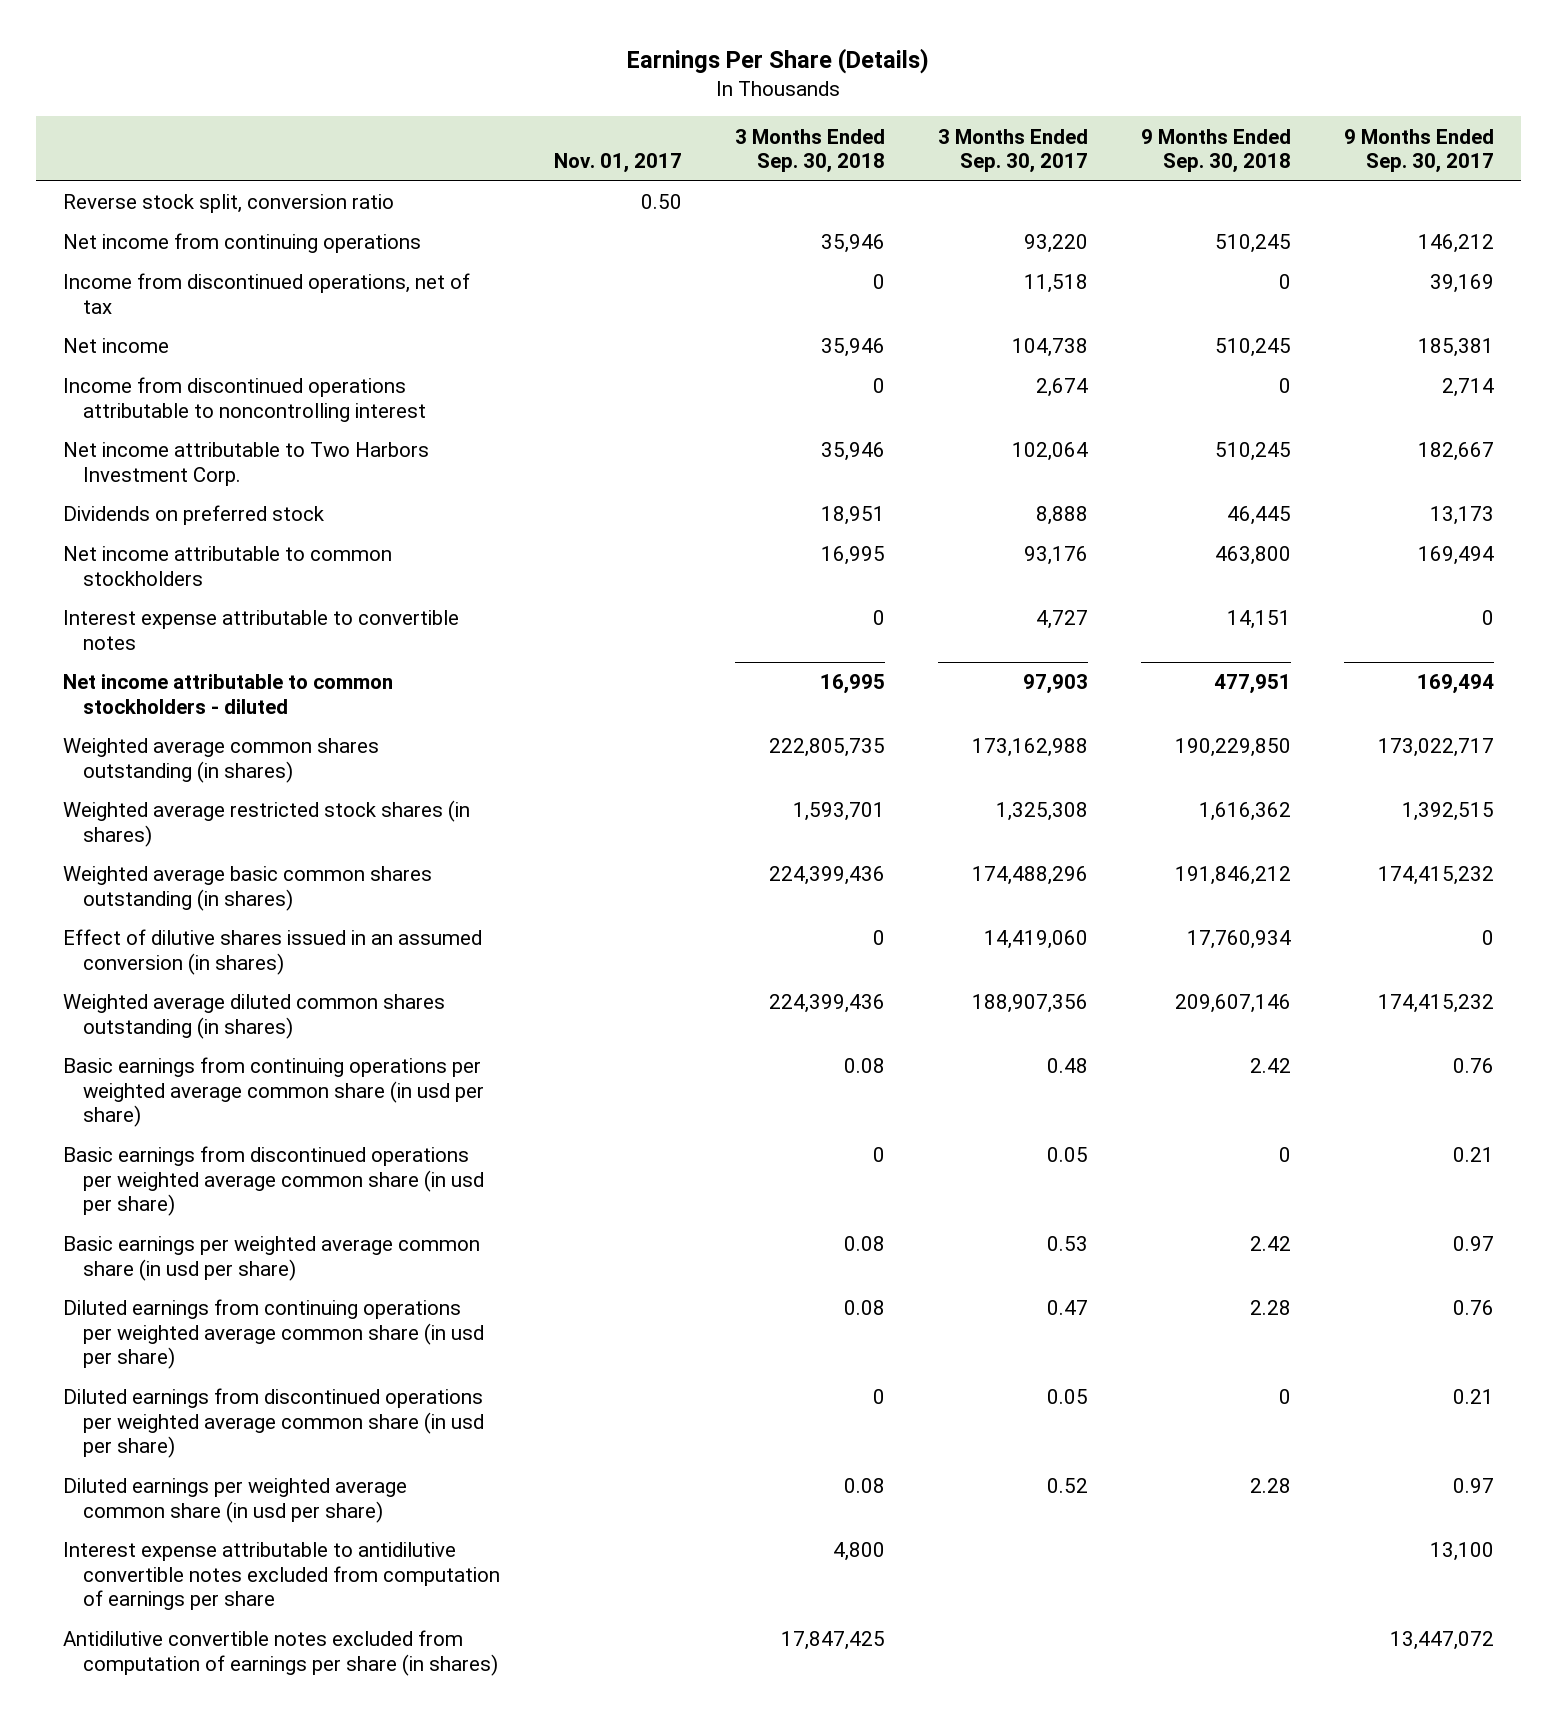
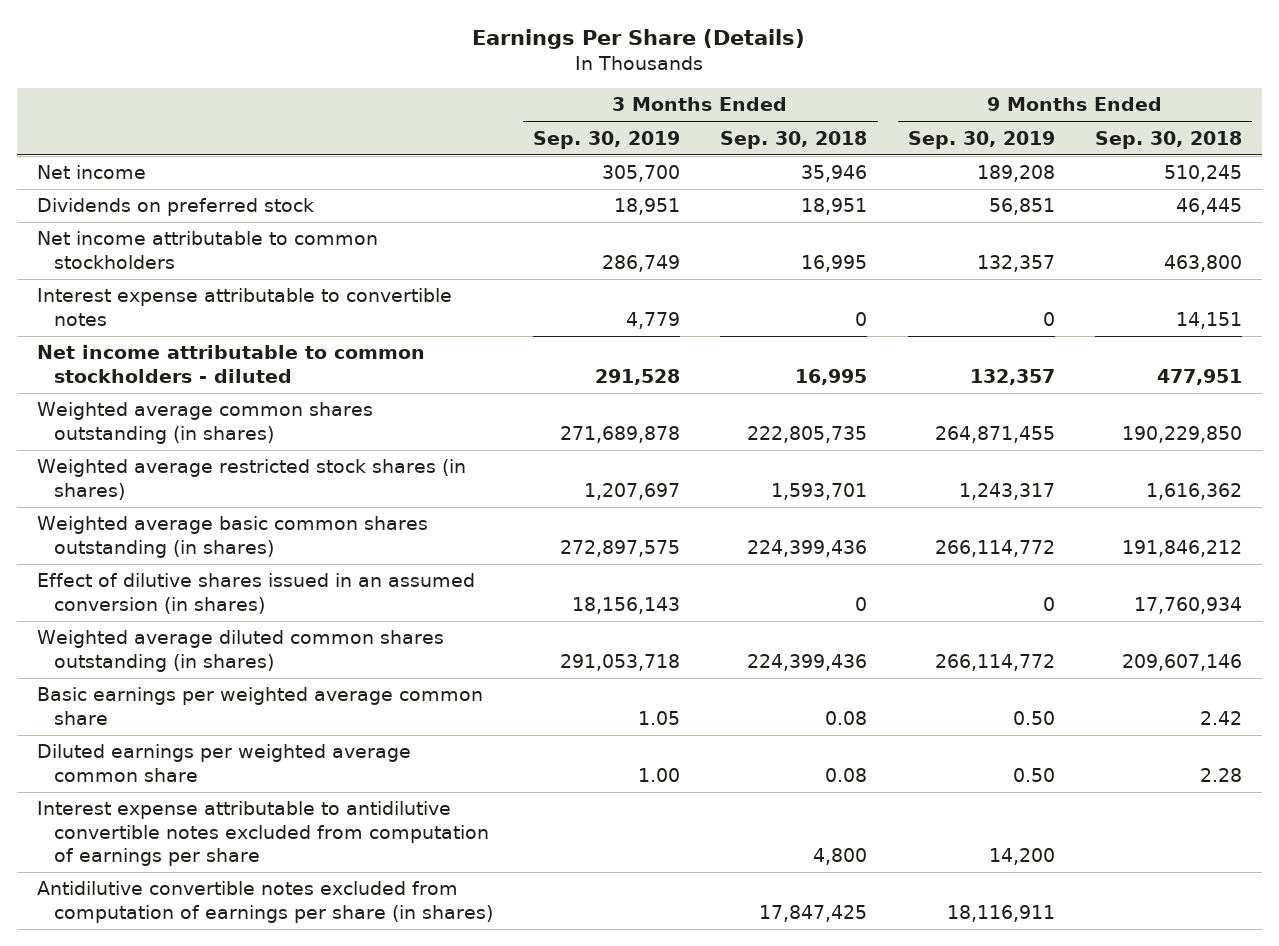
[553,153,682,174] Nov. 01, 2017 -> none
[938,128,1089,174] 3 Months Ended Sep. 30, 2017 -> none
[1344,128,1495,174] 9 Months Ended Sep. 30, 2017 -> none
none -> [533,130,681,149] Sep. 30, 2019
none -> [907,130,1055,149] Sep. 30, 2019
[62,194,394,214] Reverse stock split, conversion ratio -> none
[62,233,421,254] Net income from continuing operations -> none
[62,273,470,314] Income from discontinued operations, net of tax -> none
[62,377,427,422] Income from discontinued operations attributable to noncontrolling interest -> none
[62,442,429,486] Net income attributable to Two Harbors Investment Corp. -> none
[62,1057,485,1128] Basic earnings from continuing operations per weighted average common share (in usd per share) -> none
[62,1146,485,1217] Basic earnings from discontinued operations per weighted average common share (in usd per share) -> none
[62,1299,485,1370] Diluted earnings from continuing operations per weighted average common share (in usd per share) -> none
[62,1388,485,1459] Diluted earnings from discontinued operations per weighted average common share (in usd per share) -> none
[62,1236,480,1281] Basic earnings per weighted average common share (in usd per share) -> [36,687,483,725] Basic earnings per weighted average common share
[62,1478,407,1523] Diluted earnings per weighted average common share (in usd per share) -> [36,744,411,782] Diluted earnings per weighted average common share

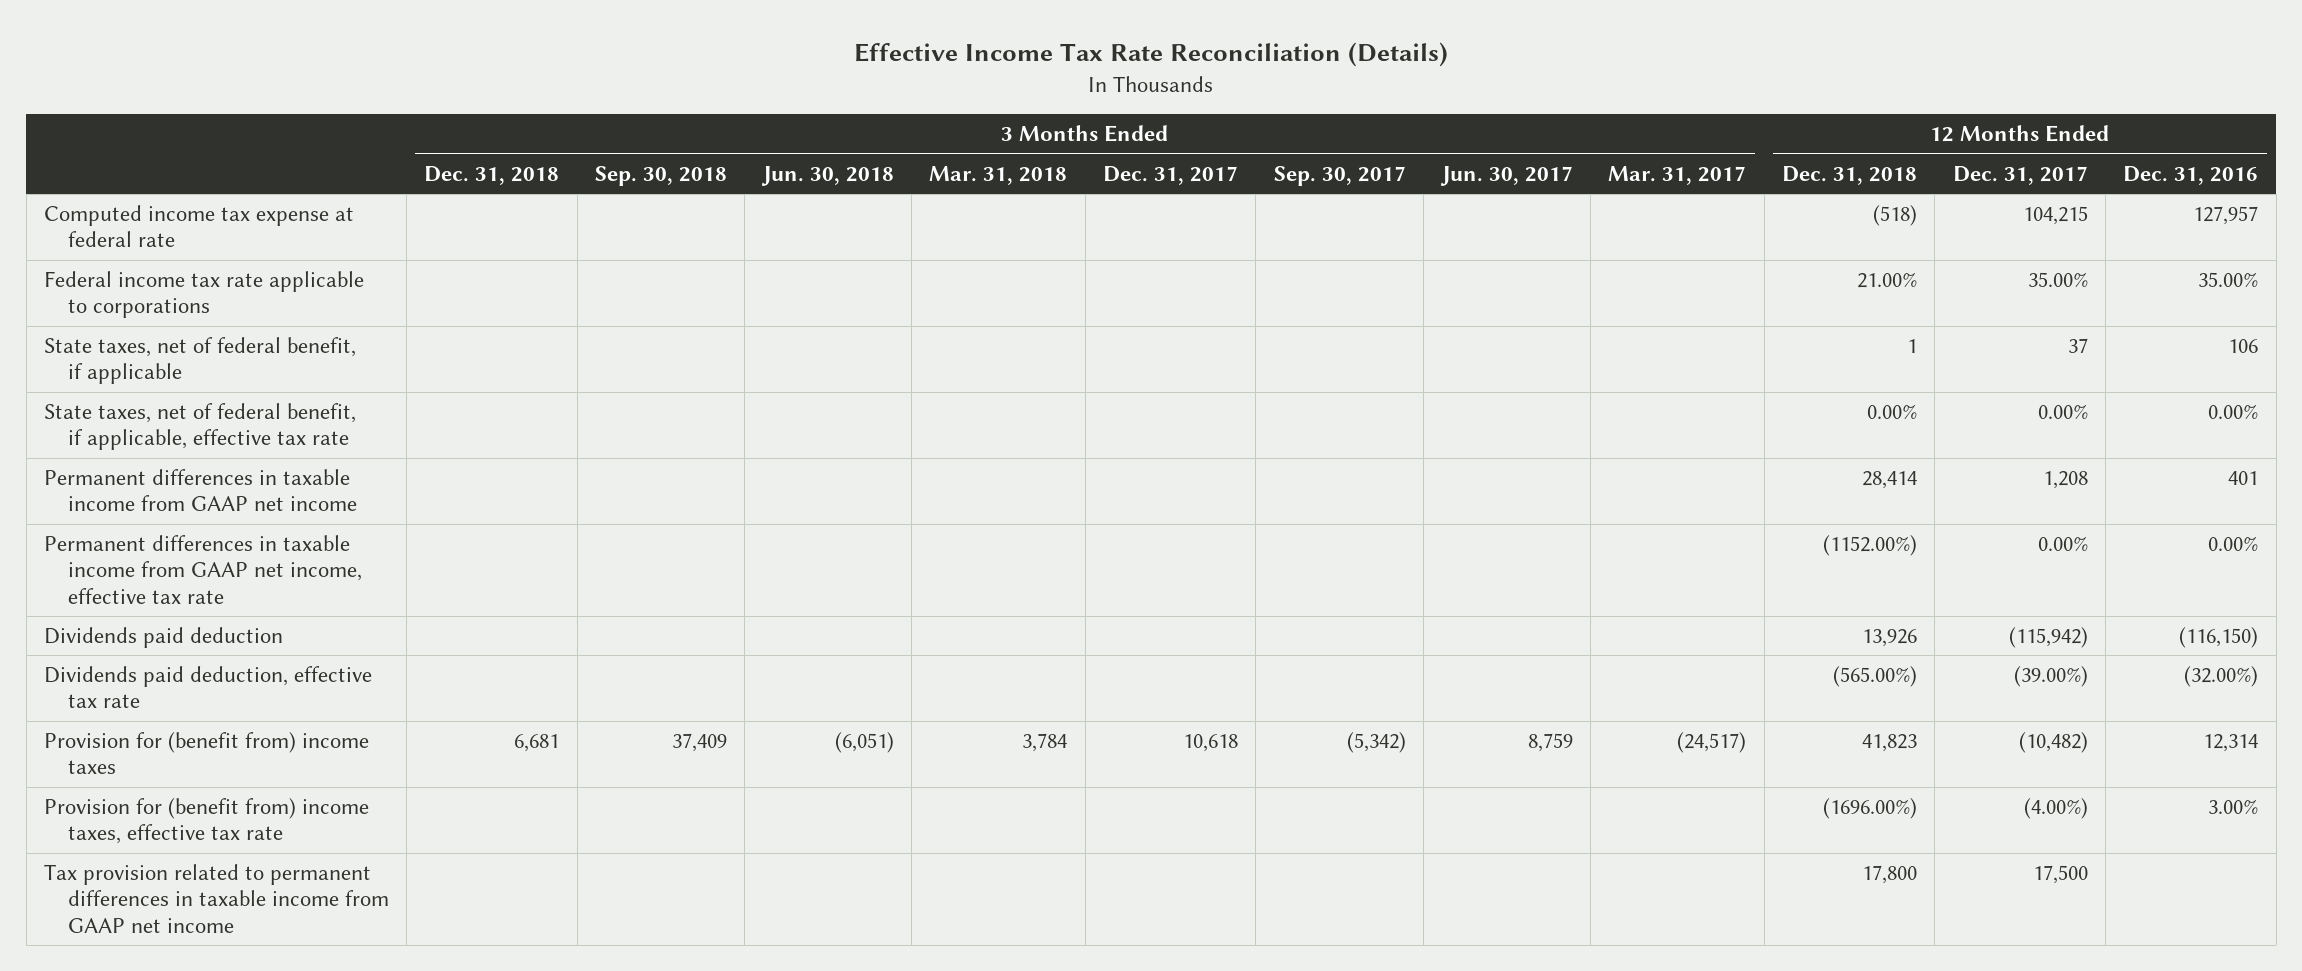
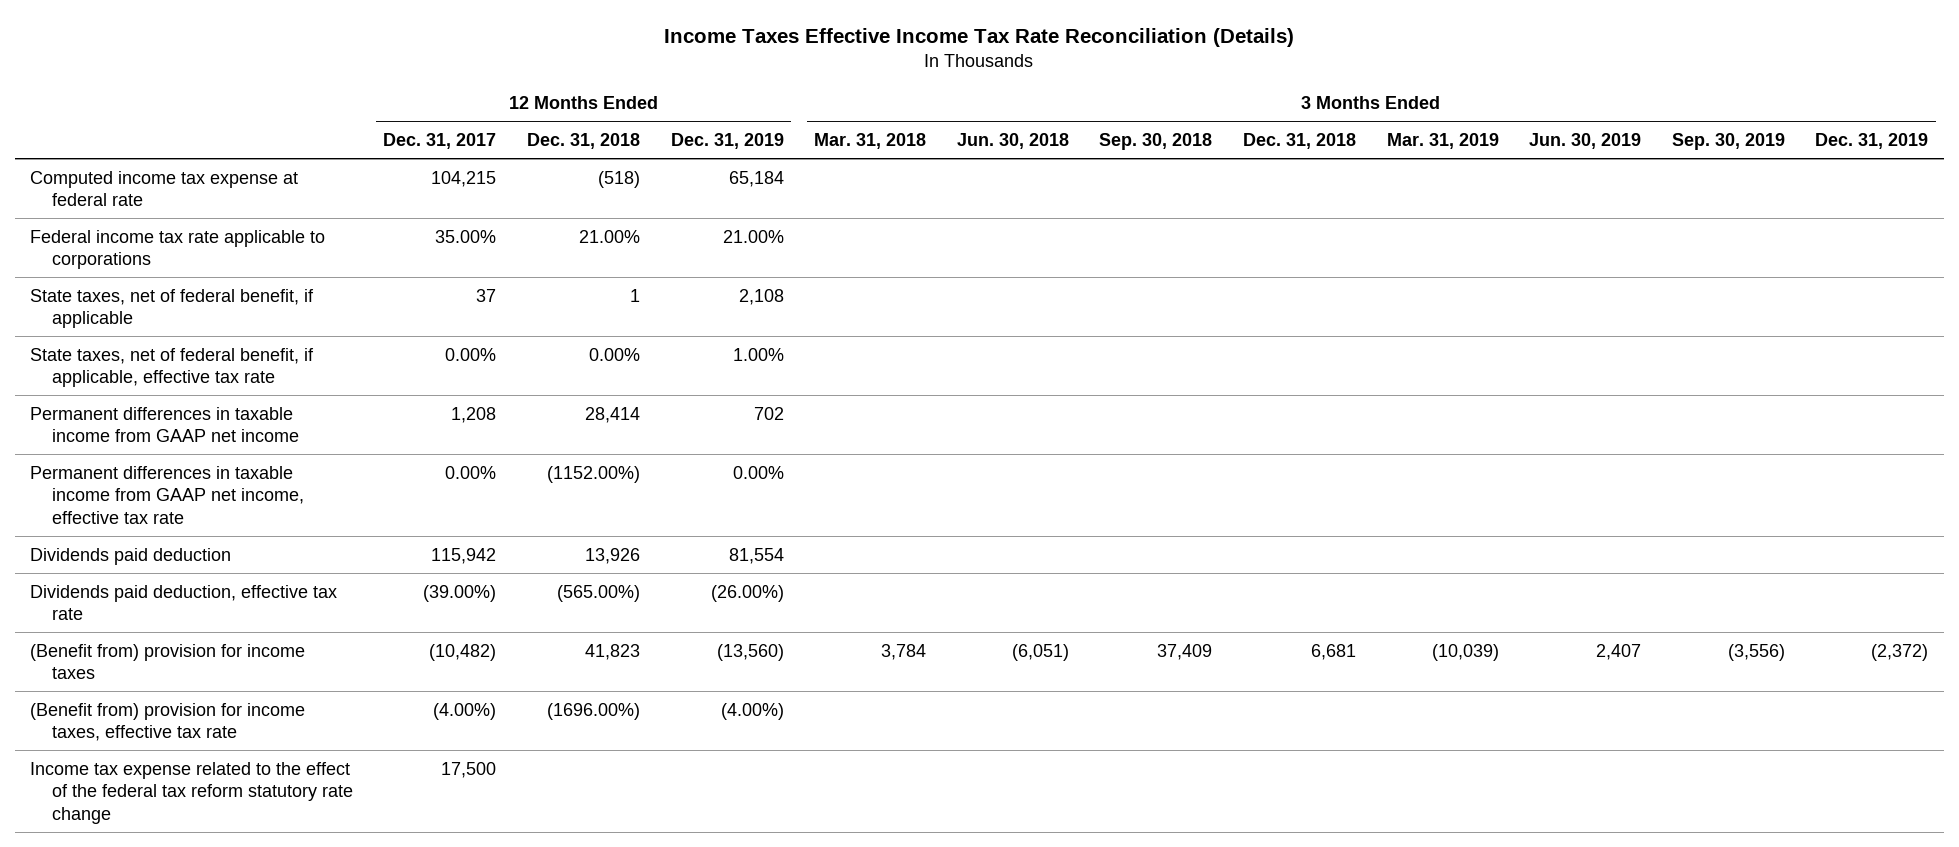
[854,42,1449,68] Effective Income Tax Rate Reconciliation (Details) -> [664,27,1295,47] Income Taxes Effective Income Tax Rate Reconciliation (Details)
[1103,165,1239,185] Dec. 31, 2017 -> none
[1273,165,1406,186] Sep. 30, 2017 -> none
[1439,165,1573,186] Jun. 30, 2017 -> none
[1608,165,1747,185] Mar. 31, 2017 -> none
[2123,165,2259,185] Dec. 31, 2016 -> none
none -> [670,133,784,150] Dec. 31, 2019
none -> [1386,133,1499,150] Mar. 31, 2019
none -> [1529,133,1642,150] Jun. 30, 2019
none -> [1671,133,1785,151] Sep. 30, 2019
none -> [1815,133,1929,150] Dec. 31, 2019
[2008,627,2088,649] (115,942) -> [431,547,497,564] 115,942
[43,864,389,933] Tax provision related to permanent differences in taxable income from GAAP net income -> none
[43,732,369,775] Provision for (benefit from) income taxes -> [30,643,306,680] (Benefit from) provision for income taxes
[43,798,369,845] Provision for (benefit from) income taxes, effective tax rate -> [30,702,306,742] (Benefit from) provision for income taxes, effective tax rate
none -> [30,761,353,824] Income tax expense related to the effect of the federal tax reform statutory rate change

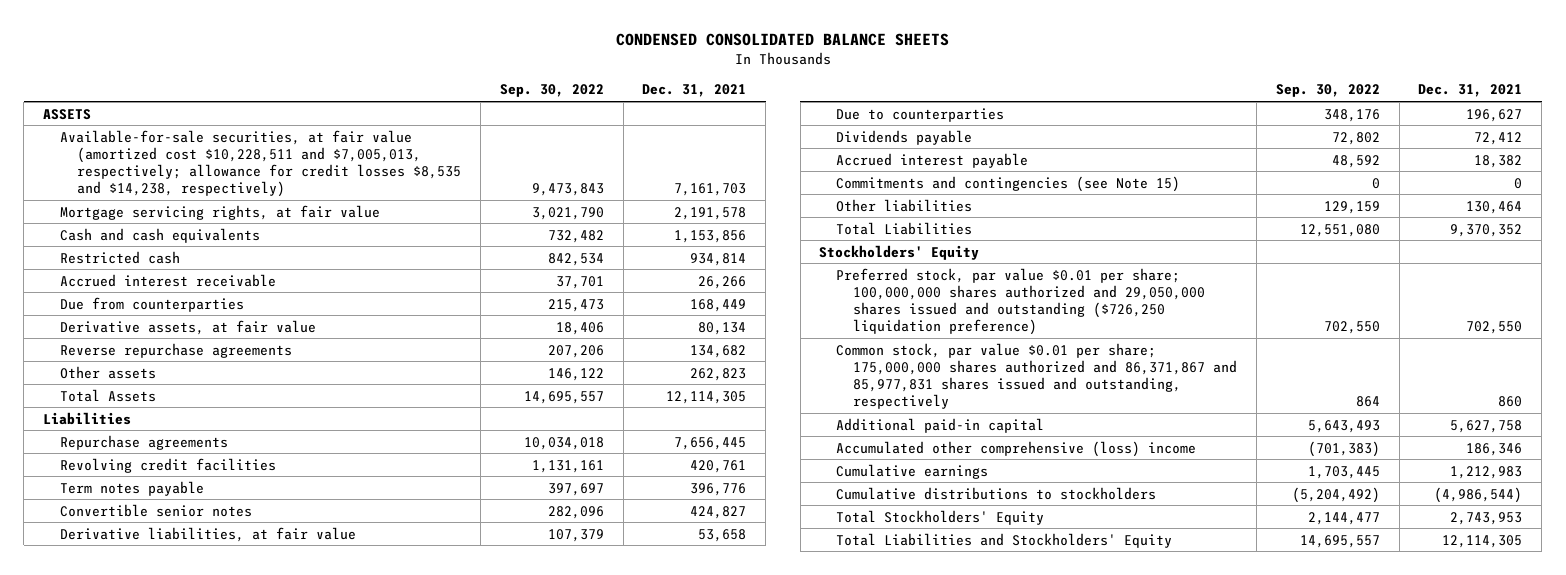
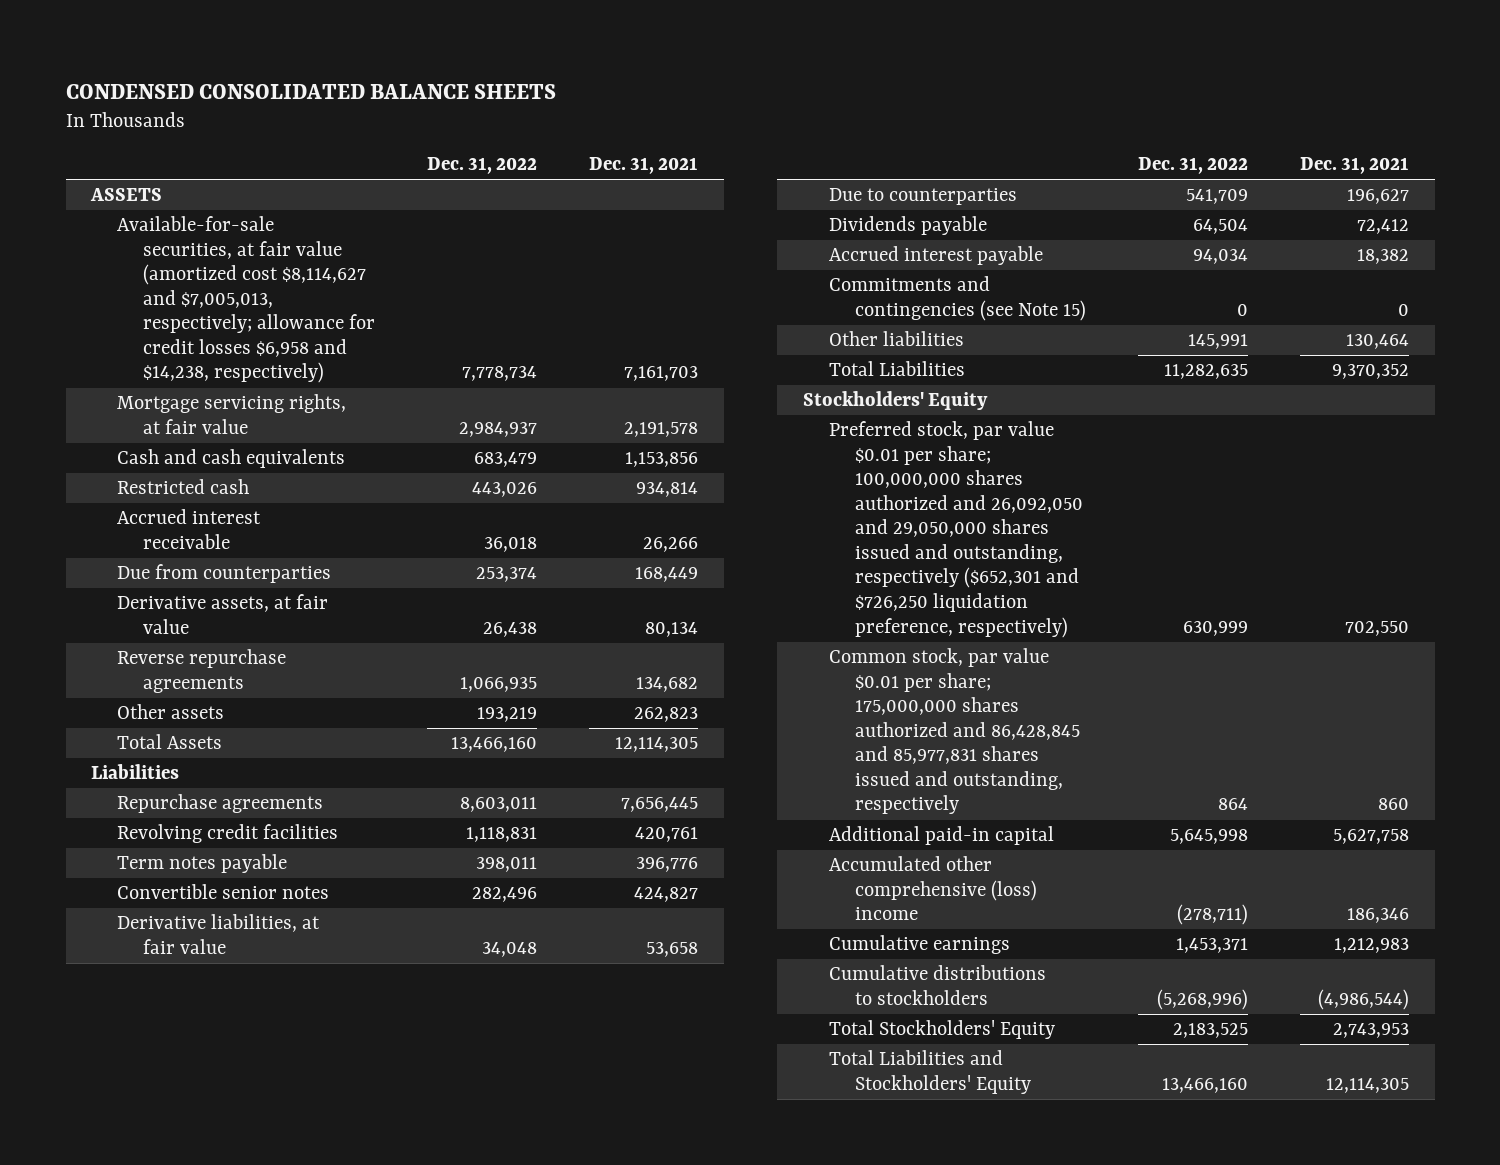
[499,84,604,98] Sep. 30, 2022 -> none
none -> [426,156,537,174] Dec. 31, 2022
[60,129,462,198] Available-for-sale securities, at fair value (amortized cost $10,228,511 and $7,005,013, respectively; allowance for credit losses $8,535 and $14,238, respectively) -> [117,216,376,384] Available-for-sale securities, at fair value (amortized cost $8,114,627 and $7,005,013, respectively; allowance for credit losses $6,958 and $14,238, respectively)
[836,267,1206,336] Preferred stock, par value $0.01 per share; 100,000,000 shares authorized and 29,050,000 shares issued and outstanding ($726,250 liquidation preference) -> [828,421,1083,638] Preferred stock, par value $0.01 per share; 100,000,000 shares authorized and 26,092,050 and 29,050,000 shares issued and outstanding, respectively ($652,301 and $726,250 liquidation preference, respectively)
[836,342,1238,410] Common stock, par value $0.01 per share; 175,000,000 shares authorized and 86,371,867 and 85,977,831 shares issued and outstanding, respectively -> [828,648,1080,815] Common stock, par value $0.01 per share; 175,000,000 shares authorized and 86,428,845 and 85,977,831 shares issued and outstanding, respectively

